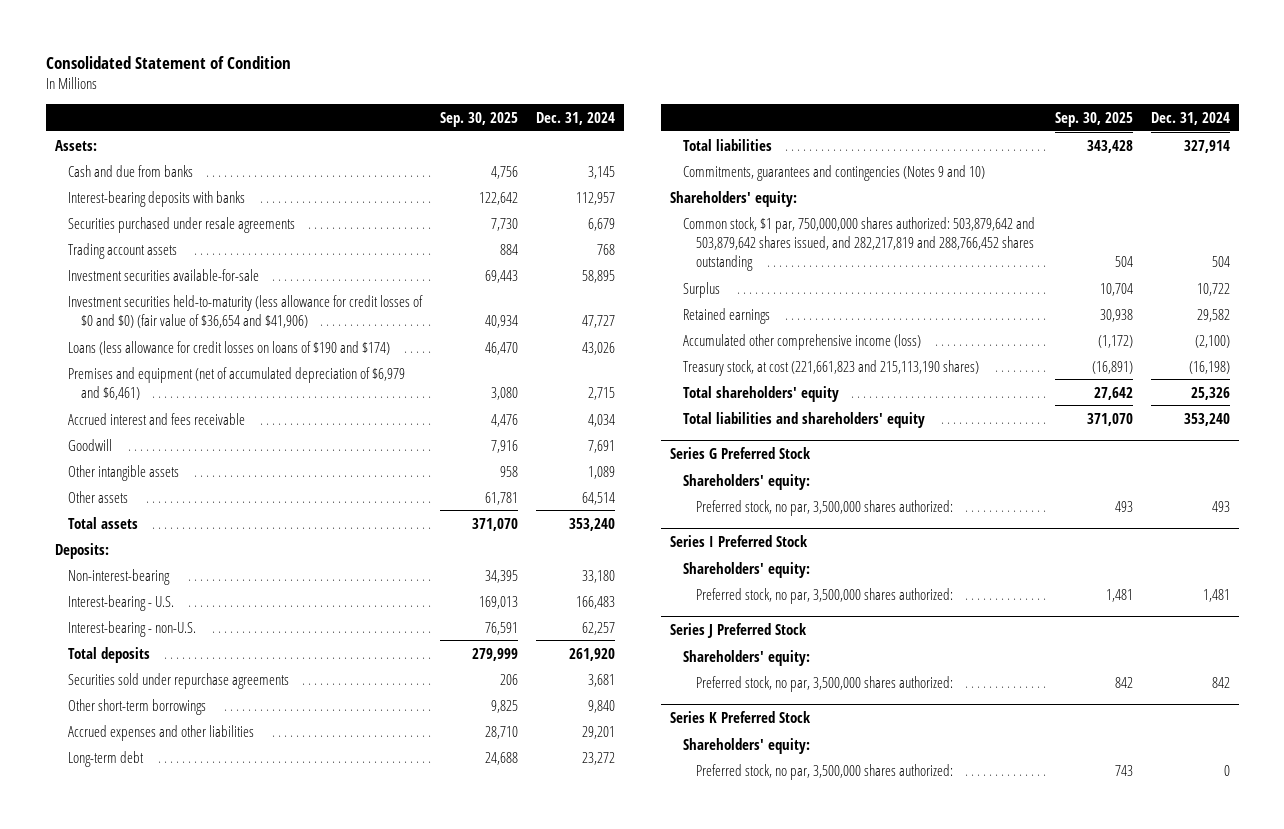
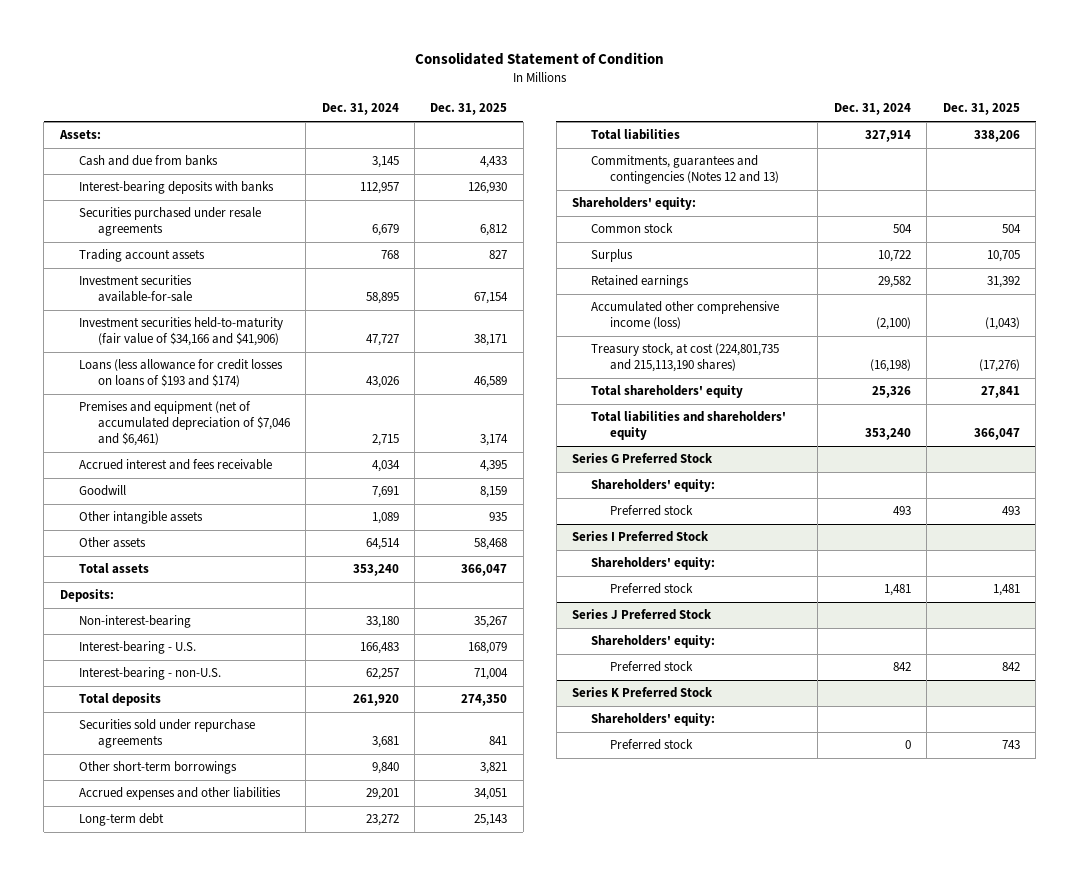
[439,111,518,127] Sep. 30, 2025 -> none
none -> [430,103,508,116] Dec. 31, 2025
[67,294,423,328] Investment securities held-to-maturity (less allowance for credit losses of $0 and $0) (fair value of $36,654 and $41,906) -> [78,317,283,347] Investment securities held-to-maturity (fair value of $34,166 and $41,906)
[67,340,390,355] Loans (less allowance for credit losses on loans of $190 and $174) -> [78,359,283,388] Loans (less allowance for credit losses on loans of $193 and $174)
[67,366,405,400] Premises and equipment (net of accumulated depreciation of $6,979 and $6,461) -> [78,401,290,447] Premises and equipment (net of accumulated depreciation of $7,046 and $6,461)
[682,164,985,181] Commitments, guarantees and contingencies (Notes 9 and 10) -> [591,155,780,185] Commitments, guarantees and contingencies (Notes 12 and 13)
[682,216,1035,271] Common stock, $1 par, 750,000,000 shares authorized: 503,879,642 and 503,879,642 shares issued, and 282,217,819 and 288,766,452 shares outstanding -> [591,223,674,234] Common stock
[682,359,979,376] Treasury stock, at cost (221,661,823 and 215,113,190 shares) -> [591,343,780,373] Treasury stock, at cost (224,801,735 and 215,113,190 shares)
[695,499,953,516] Preferred stock, no par, 3,500,000 shares authorized: -> [610,505,694,517] Preferred stock
[695,587,953,604] Preferred stock, no par, 3,500,000 shares authorized: -> [610,583,694,595] Preferred stock
[695,675,953,692] Preferred stock, no par, 3,500,000 shares authorized: -> [610,661,694,673] Preferred stock
[695,763,953,780] Preferred stock, no par, 3,500,000 shares authorized: -> [610,739,694,751] Preferred stock

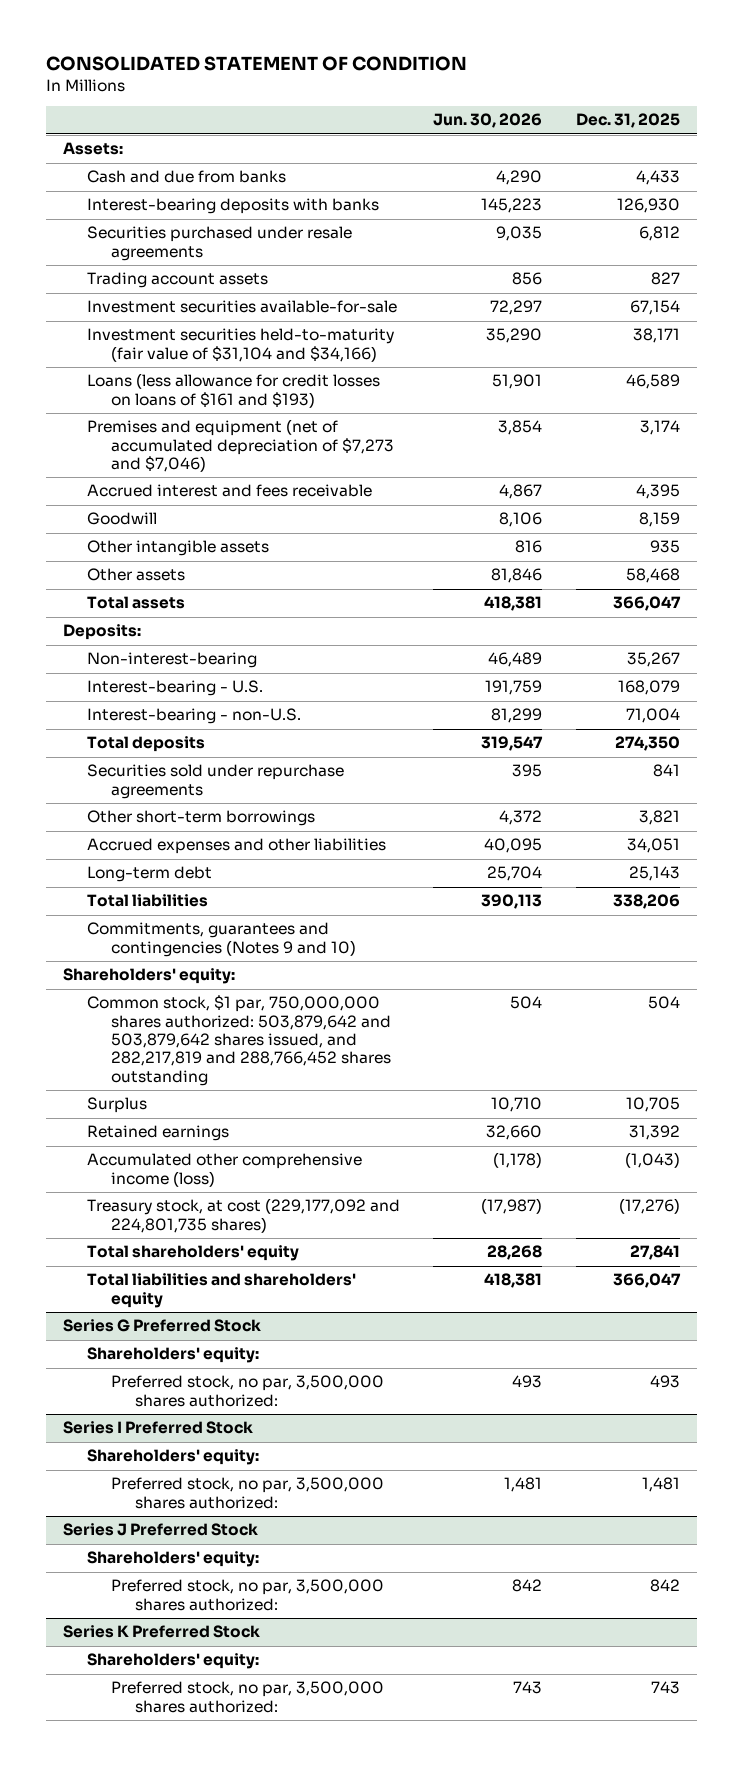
[414,52,664,66] Consolidated Statement of Condition -> [45,55,467,71] CONSOLIDATED STATEMENT OF CONDITION
[321,103,399,116] Dec. 31, 2024 -> none
none -> [433,113,543,129] Jun. 30, 2026
[78,317,283,347] Investment securities held-to-maturity (fair value of $34,166 and $41,906) -> [86,328,394,362] Investment securities held-to-maturity (fair value of $31,104 and $34,166)
[78,359,283,388] Loans (less allowance for credit losses on loans of $193 and $174) -> [86,373,380,408] Loans (less allowance for credit losses on loans of $161 and $193)
[78,401,290,447] Premises and equipment (net of accumulated depreciation of $7,046 and $6,461) -> [86,419,395,473] Premises and equipment (net of accumulated depreciation of $7,273 and $7,046)
[591,155,780,185] Commitments, guarantees and contingencies (Notes 12 and 13) -> [86,922,357,957] Commitments, guarantees and contingencies (Notes 9 and 10)
[591,223,674,234] Common stock -> [86,995,392,1086] Common stock, $1 par, 750,000,000 shares authorized: 503,879,642 and 503,879,642 shares issued, and 282,217,819 and 288,766,452 shares outstanding
[591,343,780,373] Treasury stock, at cost (224,801,735 and 215,113,190 shares) -> [86,1198,400,1233] Treasury stock, at cost (229,177,092 and 224,801,735 shares)
[610,505,694,517] Preferred stock -> [111,1375,385,1407] Preferred stock, no par, 3,500,000 shares authorized:
[610,583,694,595] Preferred stock -> [111,1477,385,1509] Preferred stock, no par, 3,500,000 shares authorized:
[610,661,694,673] Preferred stock -> [111,1579,385,1611] Preferred stock, no par, 3,500,000 shares authorized:
[610,739,694,751] Preferred stock -> [111,1681,385,1713] Preferred stock, no par, 3,500,000 shares authorized:

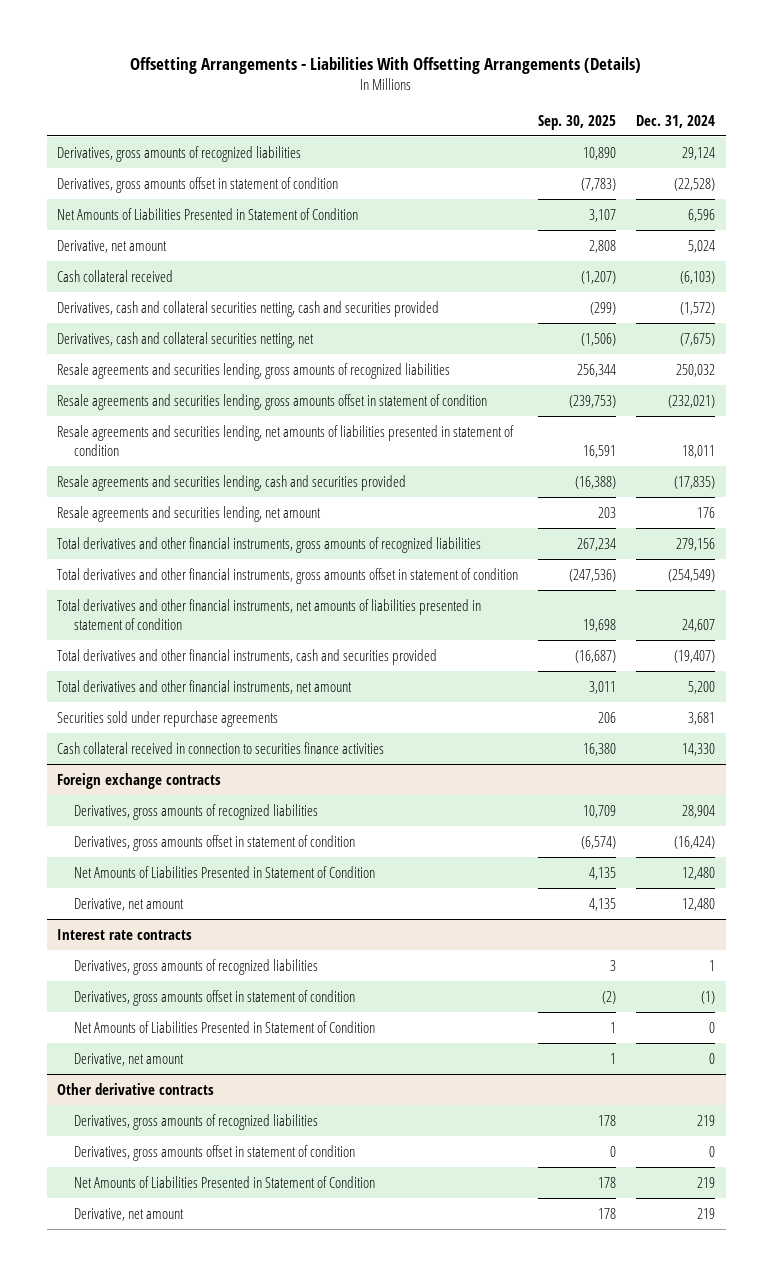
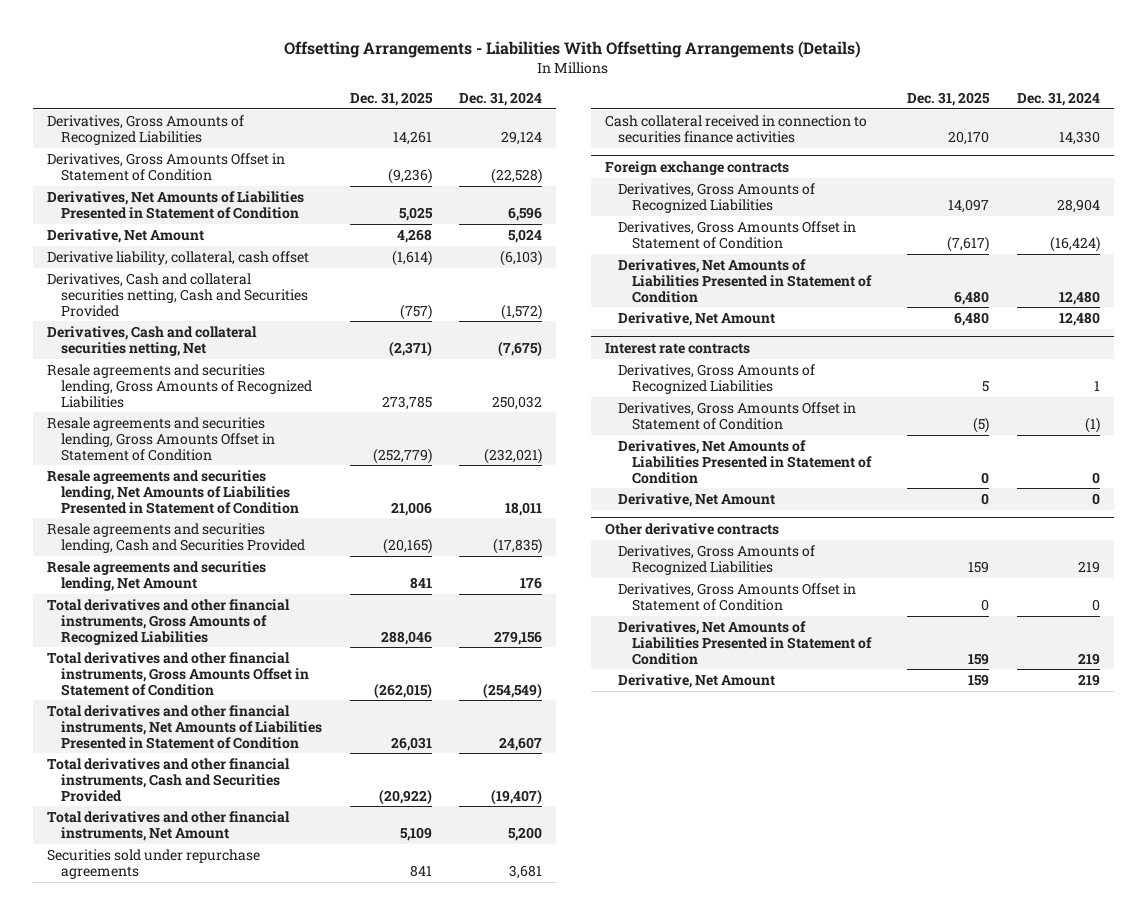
[538,114,617,130] Sep. 30, 2025 -> none
none -> [349,91,433,106] Dec. 31, 2025
[56,145,301,162] Derivatives, gross amounts of recognized liabilities -> [47,114,245,145] Derivatives, Gross Amounts of Recognized Liabilities
[56,176,338,193] Derivatives, gross amounts offset in statement of condition -> [47,152,286,181] Derivatives, Gross Amounts Offset in Statement of Condition
[56,207,358,220] Net Amounts of Liabilities Presented in Statement of Condition -> [47,190,305,219] Derivatives, Net Amounts of Liabilities Presented in Statement of Condition
[56,239,167,253] Derivative, net amount -> [47,228,205,243] Derivative, Net Amount
[56,269,173,282] Cash collateral received -> [47,250,310,265] Derivative liability, collateral, cash offset
[56,300,439,317] Derivatives, cash and collateral securities netting, cash and securities provided -> [47,272,308,317] Derivatives, Cash and collateral securities netting, Cash and Securities Provided
[56,331,314,348] Derivatives, cash and collateral securities netting, net -> [47,325,258,356] Derivatives, Cash and collateral securities netting, Net
[56,362,450,379] Resale agreements and securities lending, gross amounts of recognized liabilities -> [47,363,312,408] Resale agreements and securities lending, Gross Amounts of Recognized Liabilities
[56,393,487,410] Resale agreements and securities lending, gross amounts offset in statement of condition -> [47,416,275,461] Resale agreements and securities lending, Gross Amounts Offset in Statement of Condition
[56,424,514,456] Resale agreements and securities lending, net amounts of liabilities presented in statement of condition -> [47,469,299,514] Resale agreements and securities lending, Net Amounts of Liabilities Presented in Statement of Condition
[56,474,406,491] Resale agreements and securities lending, cash and securities provided -> [47,522,305,553] Resale agreements and securities lending, Cash and Securities Provided
[56,505,321,522] Resale agreements and securities lending, net amount -> [47,560,267,591] Resale agreements and securities lending, Net Amount
[56,536,481,553] Total derivatives and other financial instruments, gross amounts of recognized liabilities -> [47,598,291,645] Total derivatives and other financial instruments, Gross Amounts of Recognized Liabilities
[56,567,518,584] Total derivatives and other financial instruments, gross amounts offset in statement of condition -> [47,651,309,696] Total derivatives and other financial instruments, Gross Amounts Offset in Statement of Condition
[56,598,481,630] Total derivatives and other financial instruments, net amounts of liabilities presented in statement of condition -> [47,704,322,749] Total derivatives and other financial instruments, Net Amounts of Liabilities Presented in Statement of Condition
[56,648,437,665] Total derivatives and other financial instruments, cash and securities provided -> [47,757,291,802] Total derivatives and other financial instruments, Cash and Securities Provided
[56,679,352,694] Total derivatives and other financial instruments, net amount -> [47,810,291,841] Total derivatives and other financial instruments, Net Amount
[74,803,319,820] Derivatives, gross amounts of recognized liabilities -> [618,182,816,213] Derivatives, Gross Amounts of Recognized Liabilities
[74,834,356,851] Derivatives, gross amounts offset in statement of condition -> [618,220,857,249] Derivatives, Gross Amounts Offset in Statement of Condition
[74,865,376,878] Net Amounts of Liabilities Presented in Statement of Condition -> [618,258,873,303] Derivatives, Net Amounts of Liabilities Presented in Statement of Condition
[74,897,185,911] Derivative, net amount -> [618,311,776,326] Derivative, Net Amount
[74,958,319,975] Derivatives, gross amounts of recognized liabilities -> [618,363,816,394] Derivatives, Gross Amounts of Recognized Liabilities
[74,989,356,1006] Derivatives, gross amounts offset in statement of condition -> [618,401,857,430] Derivatives, Gross Amounts Offset in Statement of Condition
[74,1020,376,1033] Net Amounts of Liabilities Presented in Statement of Condition -> [618,439,873,484] Derivatives, Net Amounts of Liabilities Presented in Statement of Condition
[74,1052,185,1066] Derivative, net amount -> [618,492,776,507] Derivative, Net Amount
[74,1113,319,1130] Derivatives, gross amounts of recognized liabilities -> [618,544,816,575] Derivatives, Gross Amounts of Recognized Liabilities
[74,1144,356,1161] Derivatives, gross amounts offset in statement of condition -> [618,582,857,611] Derivatives, Gross Amounts Offset in Statement of Condition
[74,1175,376,1188] Net Amounts of Liabilities Presented in Statement of Condition -> [618,620,873,665] Derivatives, Net Amounts of Liabilities Presented in Statement of Condition
[74,1207,185,1221] Derivative, net amount -> [618,673,776,688] Derivative, Net Amount

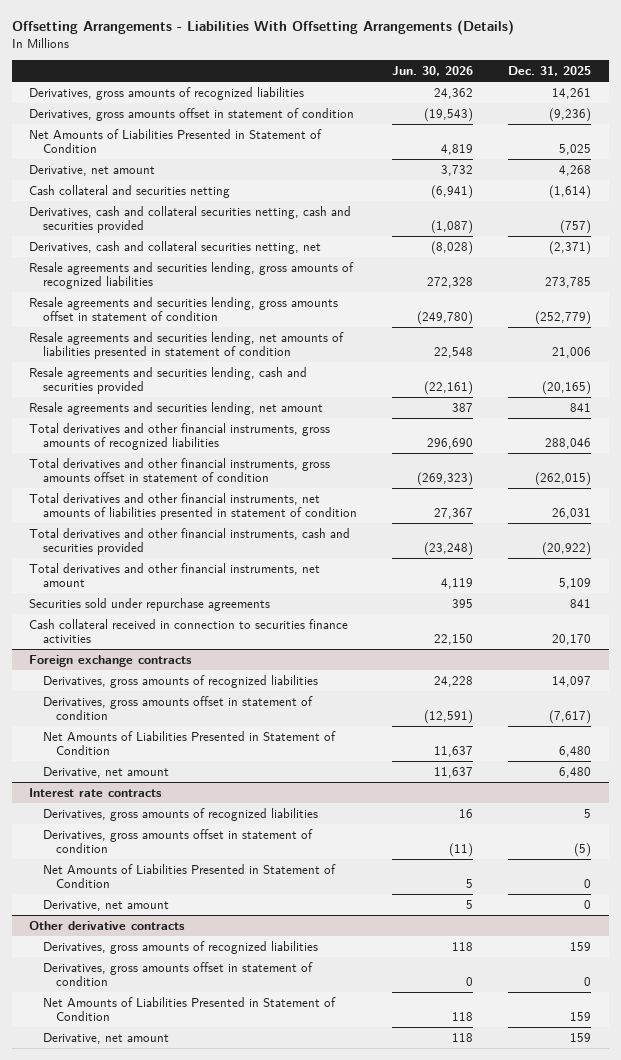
[459,91,543,106] Dec. 31, 2024 -> none
none -> [391,65,473,76] Jun. 30, 2026
[47,114,245,145] Derivatives, Gross Amounts of Recognized Liabilities -> [29,86,305,100] Derivatives, gross amounts of recognized liabilities
[47,152,286,181] Derivatives, Gross Amounts Offset in Statement of Condition -> [29,107,355,121] Derivatives, gross amounts offset in statement of condition
[47,190,305,219] Derivatives, Net Amounts of Liabilities Presented in Statement of Condition -> [29,128,323,154] Net Amounts of Liabilities Presented in Statement of Condition
[47,228,205,243] Derivative, Net Amount -> [29,164,156,176] Derivative, net amount
[47,250,310,265] Derivative liability, collateral, cash offset -> [29,184,231,198] Cash collateral and securities netting
[47,272,308,317] Derivatives, Cash and collateral securities netting, Cash and Securities Provided -> [29,205,352,234] Derivatives, cash and collateral securities netting, cash and securities provided
[47,325,258,356] Derivatives, Cash and collateral securities netting, Net -> [29,240,322,254] Derivatives, cash and collateral securities netting, net
[47,363,312,408] Resale agreements and securities lending, Gross Amounts of Recognized Liabilities -> [29,261,355,290] Resale agreements and securities lending, gross amounts of recognized liabilities
[47,416,275,461] Resale agreements and securities lending, Gross Amounts Offset in Statement of Condition -> [29,296,339,322] Resale agreements and securities lending, gross amounts offset in statement of condition
[47,469,299,514] Resale agreements and securities lending, Net Amounts of Liabilities Presented in Statement of Condition -> [29,331,345,360] Resale agreements and securities lending, net amounts of liabilities presented in statement of condition
[47,522,305,553] Resale agreements and securities lending, Cash and Securities Provided -> [29,366,308,395] Resale agreements and securities lending, cash and securities provided
[47,560,267,591] Resale agreements and securities lending, Net Amount -> [29,401,324,415] Resale agreements and securities lending, net amount
[47,598,291,645] Total derivatives and other financial instruments, Gross Amounts of Recognized Liabilities -> [29,422,331,451] Total derivatives and other financial instruments, gross amounts of recognized liabilities
[47,651,309,696] Total derivatives and other financial instruments, Gross Amounts Offset in Statement of Condition -> [29,457,331,483] Total derivatives and other financial instruments, gross amounts offset in statement of condition
[47,704,322,749] Total derivatives and other financial instruments, Net Amounts of Liabilities Presented in Statement of Condition -> [29,492,357,521] Total derivatives and other financial instruments, net amounts of liabilities presented in statement of condition
[47,757,291,802] Total derivatives and other financial instruments, Cash and Securities Provided -> [29,527,351,556] Total derivatives and other financial instruments, cash and securities provided
[47,810,291,841] Total derivatives and other financial instruments, Net Amount -> [29,562,321,588] Total derivatives and other financial instruments, net amount
[618,182,816,213] Derivatives, Gross Amounts of Recognized Liabilities -> [42,674,318,688] Derivatives, gross amounts of recognized liabilities
[618,220,857,249] Derivatives, Gross Amounts Offset in Statement of Condition -> [42,695,313,721] Derivatives, gross amounts offset in statement of condition
[618,258,873,303] Derivatives, Net Amounts of Liabilities Presented in Statement of Condition -> [42,730,336,756] Net Amounts of Liabilities Presented in Statement of Condition
[618,311,776,326] Derivative, Net Amount -> [42,766,169,778] Derivative, net amount
[618,363,816,394] Derivatives, Gross Amounts of Recognized Liabilities -> [42,807,318,821] Derivatives, gross amounts of recognized liabilities
[618,401,857,430] Derivatives, Gross Amounts Offset in Statement of Condition -> [42,828,313,854] Derivatives, gross amounts offset in statement of condition
[618,439,873,484] Derivatives, Net Amounts of Liabilities Presented in Statement of Condition -> [42,863,336,889] Net Amounts of Liabilities Presented in Statement of Condition
[618,492,776,507] Derivative, Net Amount -> [42,899,169,911] Derivative, net amount
[618,544,816,575] Derivatives, Gross Amounts of Recognized Liabilities -> [42,940,318,954] Derivatives, gross amounts of recognized liabilities
[618,582,857,611] Derivatives, Gross Amounts Offset in Statement of Condition -> [42,961,313,987] Derivatives, gross amounts offset in statement of condition
[618,620,873,665] Derivatives, Net Amounts of Liabilities Presented in Statement of Condition -> [42,996,336,1022] Net Amounts of Liabilities Presented in Statement of Condition
[618,673,776,688] Derivative, Net Amount -> [42,1032,169,1044] Derivative, net amount

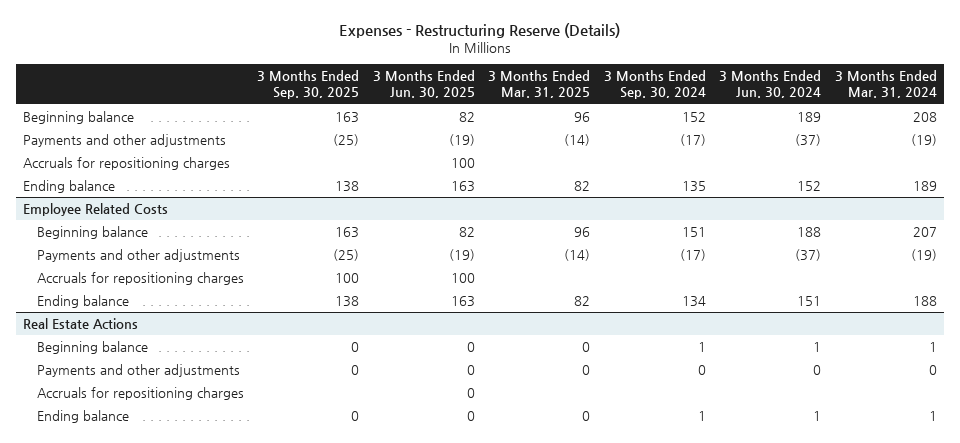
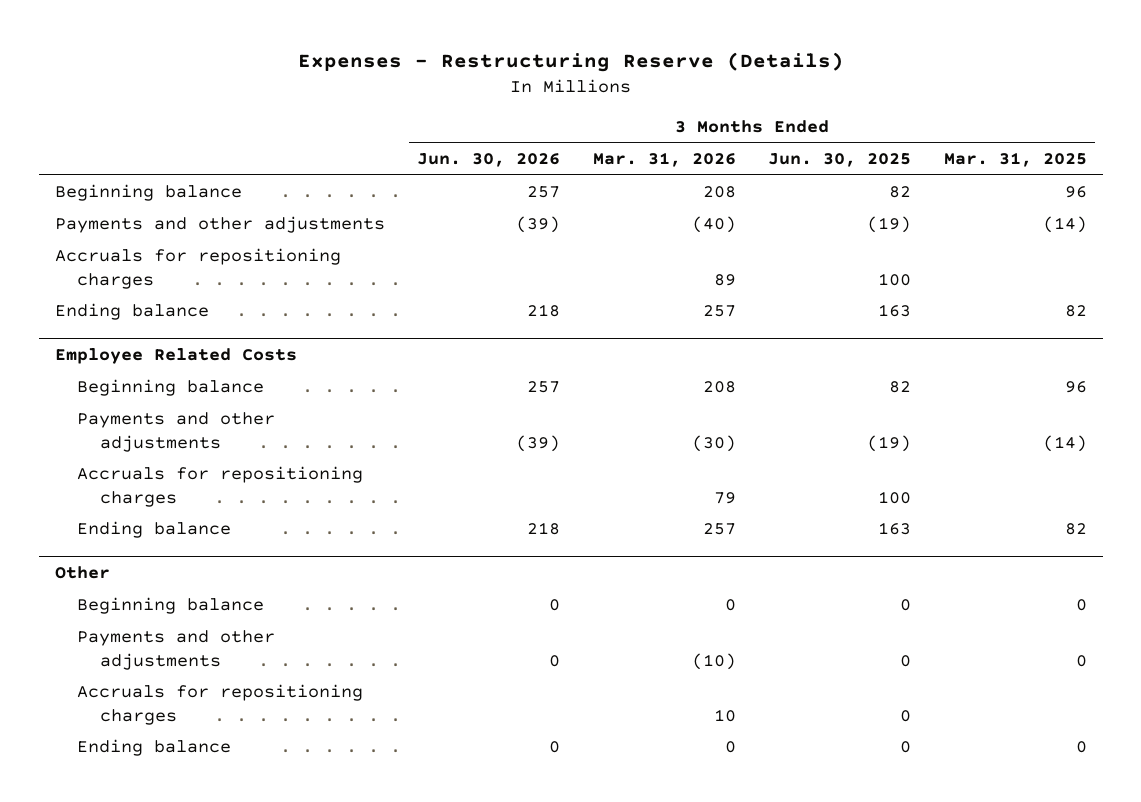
[257,70,360,100] 3 Months Ended Sep. 30, 2025 -> none
[603,70,706,100] 3 Months Ended Sep. 30, 2024 -> none
[719,70,822,99] 3 Months Ended Jun. 30, 2024 -> none
[834,70,937,99] 3 Months Ended Mar. 31, 2024 -> none
none -> [417,152,561,167] Jun. 30, 2026
none -> [592,151,736,167] Mar. 31, 2026
[22,317,138,329] Real Estate Actions -> [54,566,110,580] Other

